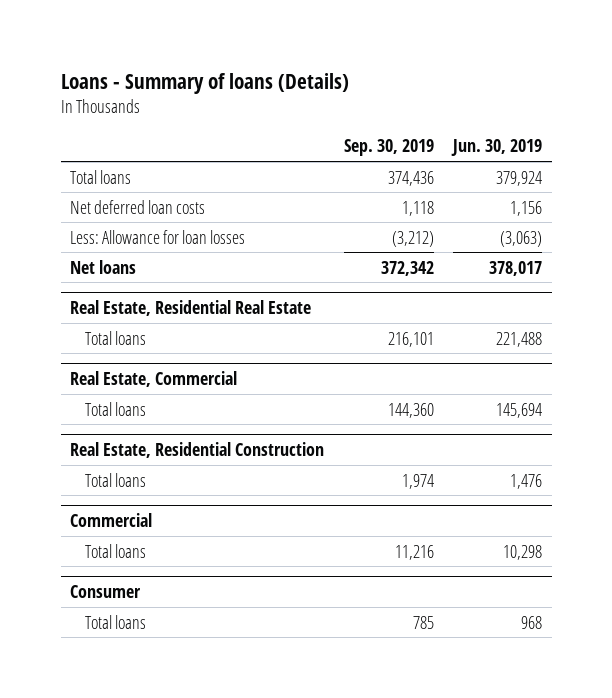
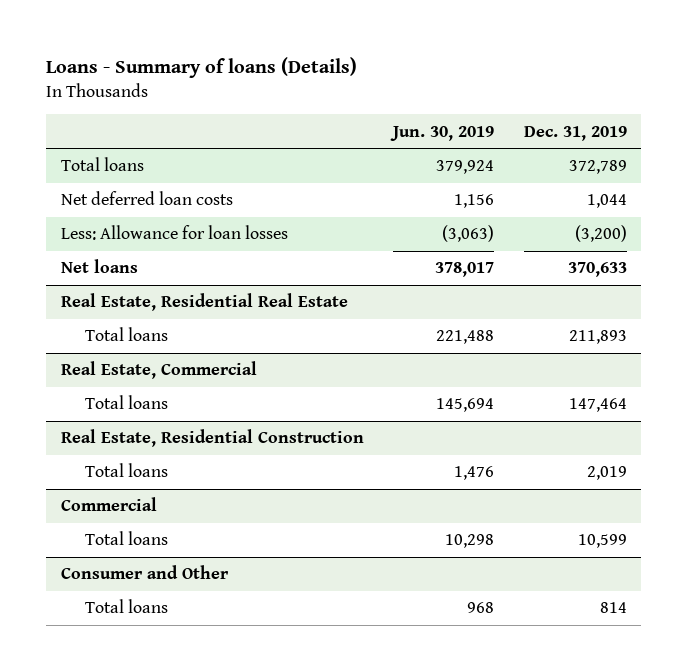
[343,139,434,157] Sep. 30, 2019 -> none
none -> [523,125,627,141] Dec. 31, 2019
[70,584,142,598] Consumer -> [60,565,229,580] Consumer and Other

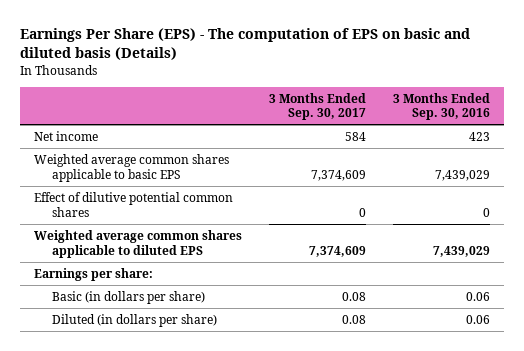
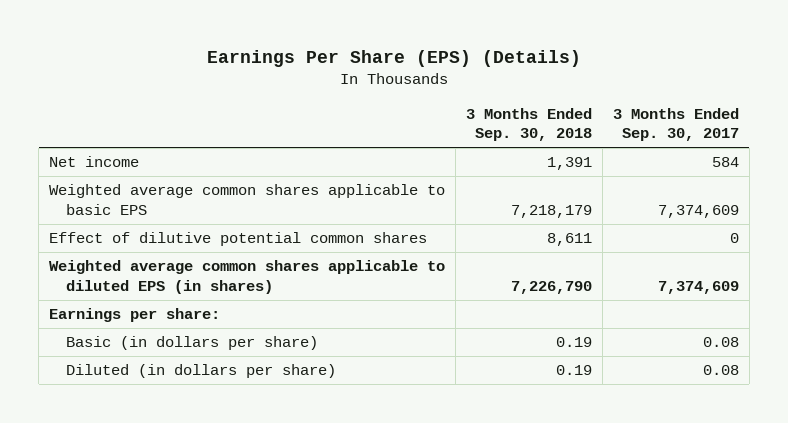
[20,28,471,61] Earnings Per Share (EPS) - The computation of EPS on basic and diluted basis (Details) -> [207,49,582,67] Earnings Per Share (EPS) (Details)
[393,92,491,121] 3 Months Ended Sep. 30, 2016 -> none
none -> [466,107,593,142] 3 Months Ended Sep. 30, 2018
[33,229,242,258] Weighted average common shares applicable to diluted EPS -> [49,260,446,295] Weighted average common shares applicable to diluted EPS (in shares)

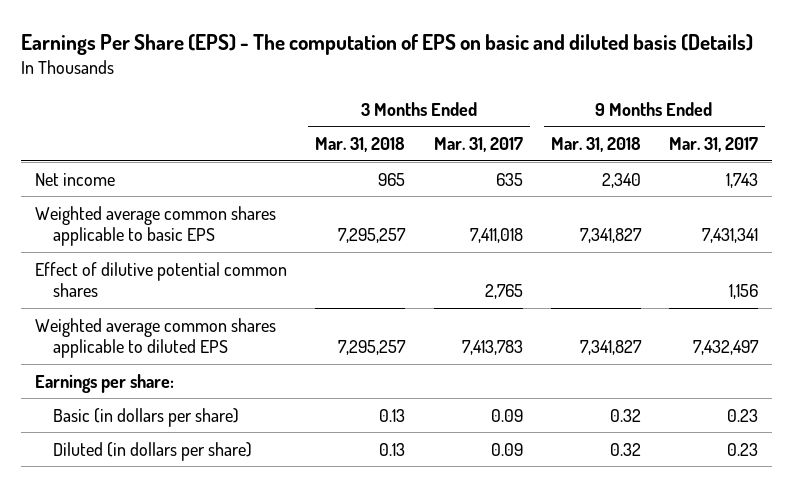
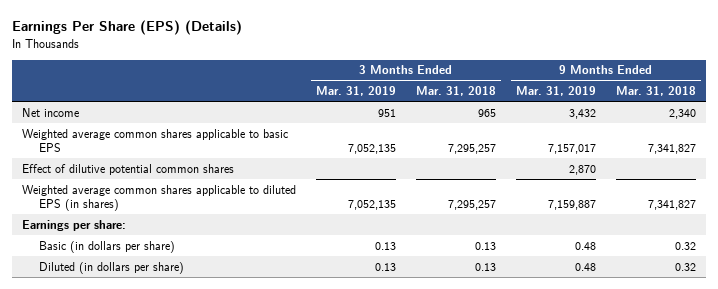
[21,33,754,55] Earnings Per Share (EPS) - The computation of EPS on basic and diluted basis (Details) -> [12,20,243,36] Earnings Per Share (EPS) (Details)
[433,137,523,153] Mar. 31, 2017 -> none
[668,137,758,153] Mar. 31, 2017 -> none
none -> [316,86,397,97] Mar. 31, 2019
none -> [516,86,597,97] Mar. 31, 2019
[35,317,277,359] Weighted average common shares applicable to diluted EPS -> [22,184,297,211] Weighted average common shares applicable to diluted EPS (in shares)

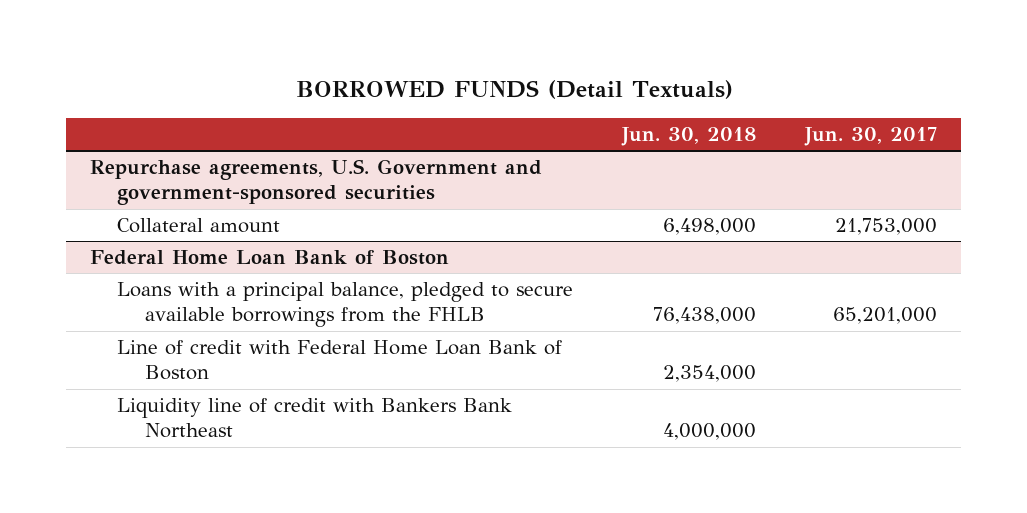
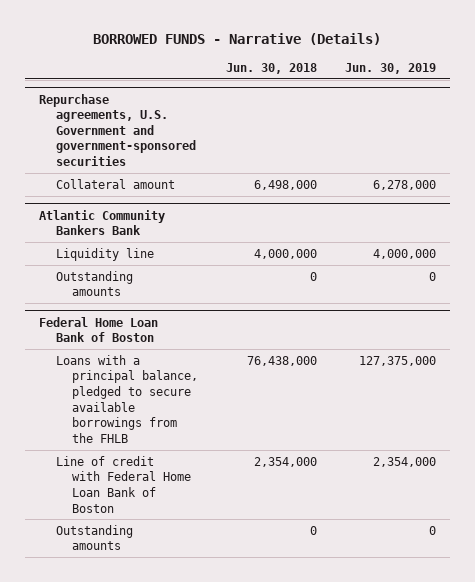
[295,80,733,100] BORROWED FUNDS (Detail Textuals) -> [93,33,382,46] BORROWED FUNDS - Narrative (Details)
[803,126,937,146] Jun. 30, 2017 -> none
none -> [344,62,436,74] Jun. 30, 2019
none -> [39,209,166,236] Atlantic Community Bankers Bank
none -> [55,247,154,261] Liquidity line
none -> [55,270,133,297] Outstanding amounts
[117,398,513,439] Liquidity line of credit with Bankers Bank Northeast -> none
none -> [55,524,133,551] Outstanding amounts

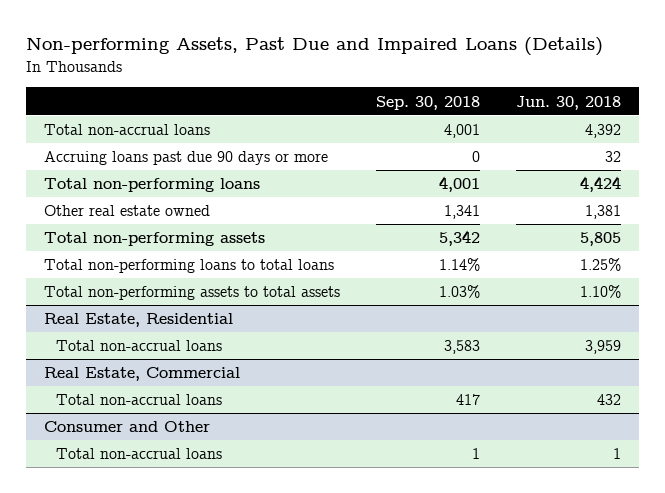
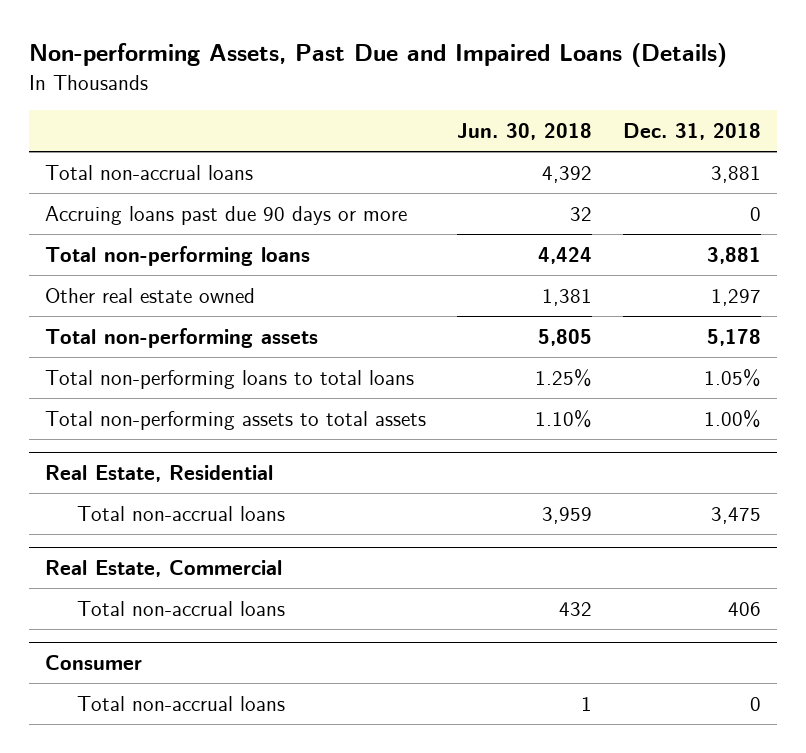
[375,95,480,110] Sep. 30, 2018 -> none
none -> [623,123,762,141] Dec. 31, 2018
[43,421,210,433] Consumer and Other -> [44,655,142,671] Consumer

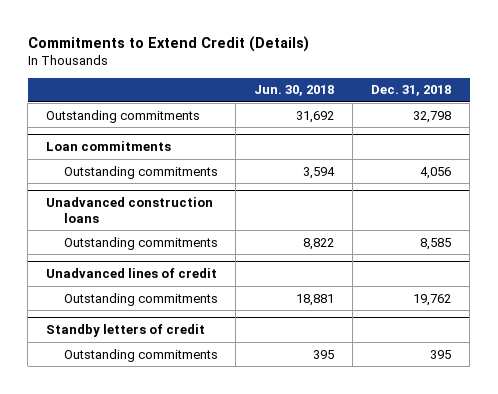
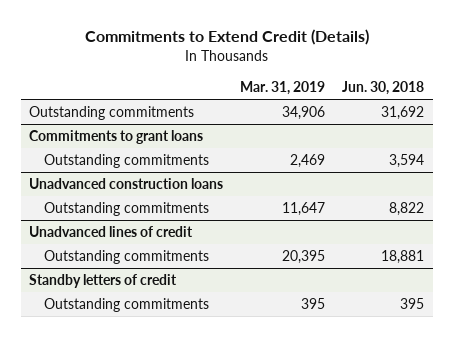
[371,85,452,97] Dec. 31, 2018 -> none
none -> [240,80,326,95] Mar. 31, 2019
[46,141,172,152] Loan commitments -> [29,130,204,145] Commitments to grant loans

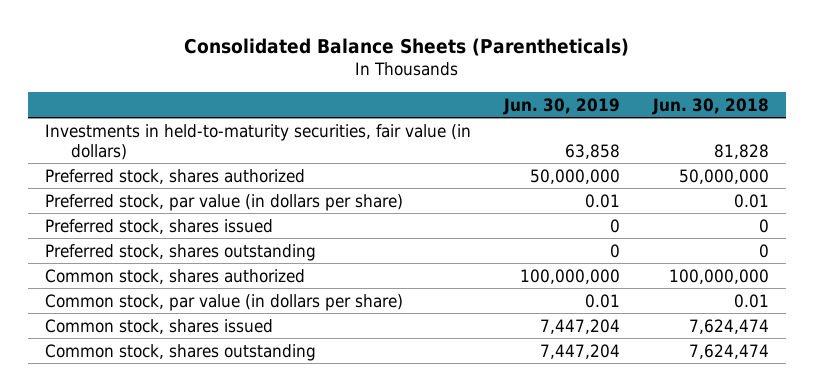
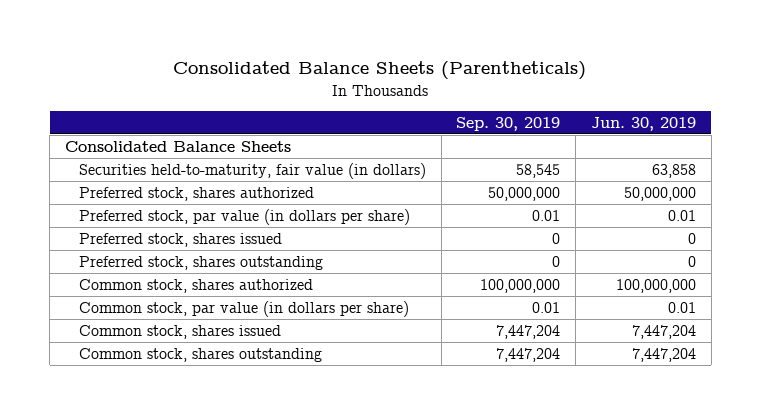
[652,97,770,115] Jun. 30, 2018 -> none
none -> [456,117,561,132] Sep. 30, 2019
none -> [65,140,292,152] Consolidated Balance Sheets
[44,123,471,160] Investments in held-to-maturity securities, fair value (in dollars) -> [78,162,426,179] Securities held-to-maturity, fair value (in dollars)

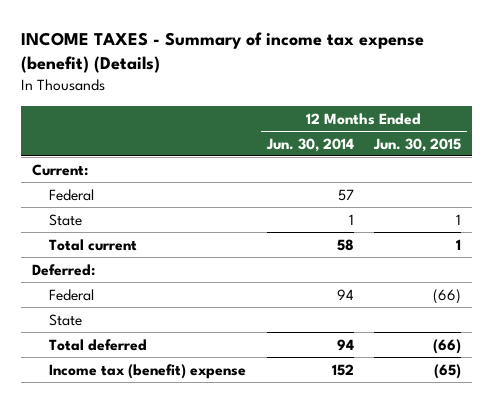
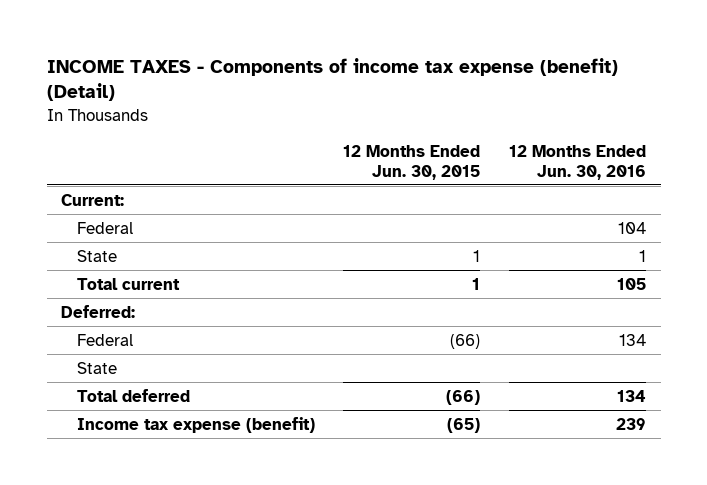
[21,32,425,74] INCOME TAXES - Summary of income tax expense (benefit) (Details) -> [46,57,618,102] INCOME TAXES - Components of income tax expense (benefit) (Detail)
[265,137,354,152] Jun. 30, 2014 -> none
none -> [509,145,647,180] 12 Months Ended Jun. 30, 2016
[48,363,246,379] Income tax (benefit) expense -> [76,416,315,433] Income tax expense (benefit)

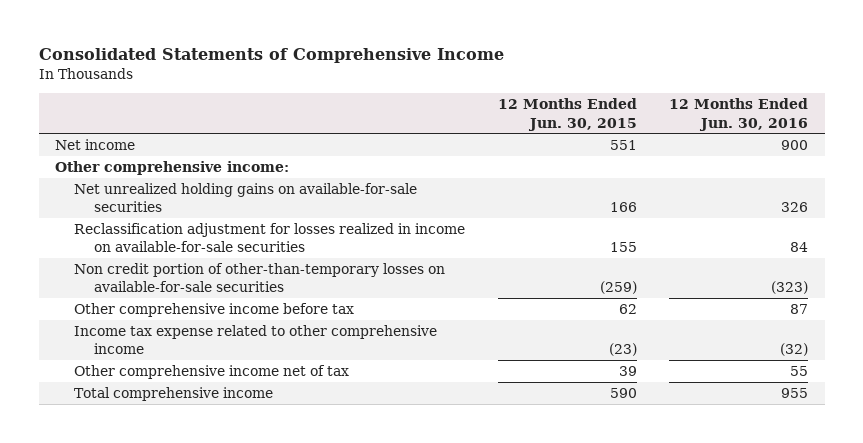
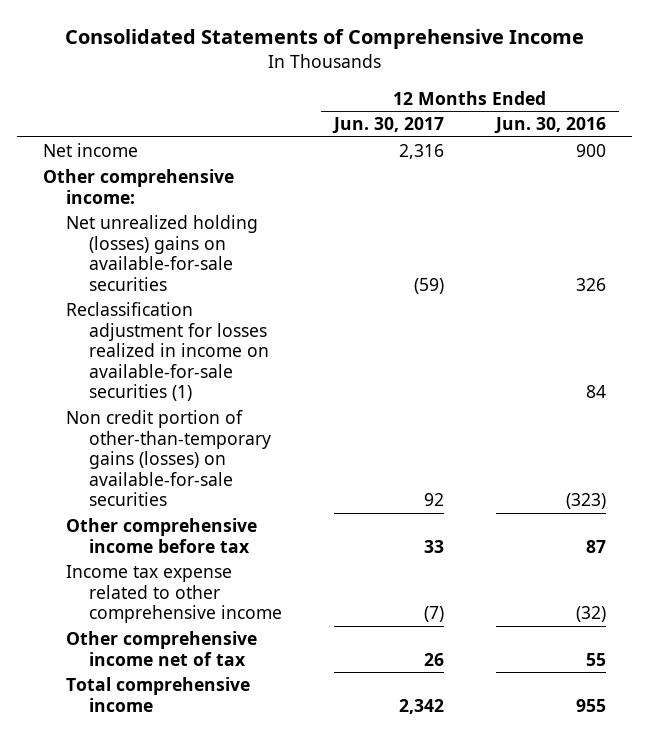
[497,98,637,131] 12 Months Ended Jun. 30, 2015 -> none
none -> [332,117,445,135] Jun. 30, 2017
[74,182,418,213] Net unrealized holding gains on available-for-sale securities -> [66,215,259,291] Net unrealized holding (losses) gains on available-for-sale securities
[74,222,466,253] Reclassification adjustment for losses realized in income on available-for-sale securities -> [66,302,270,402] Reclassification adjustment for losses realized in income on available-for-sale securities (1)
[74,262,446,293] Non credit portion of other-than-temporary losses on available-for-sale securities -> [66,410,272,507] Non credit portion of other-than-temporary gains (losses) on available-for-sale securities

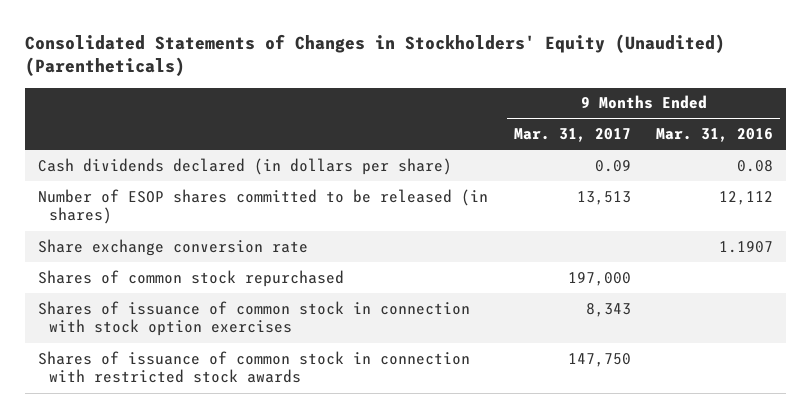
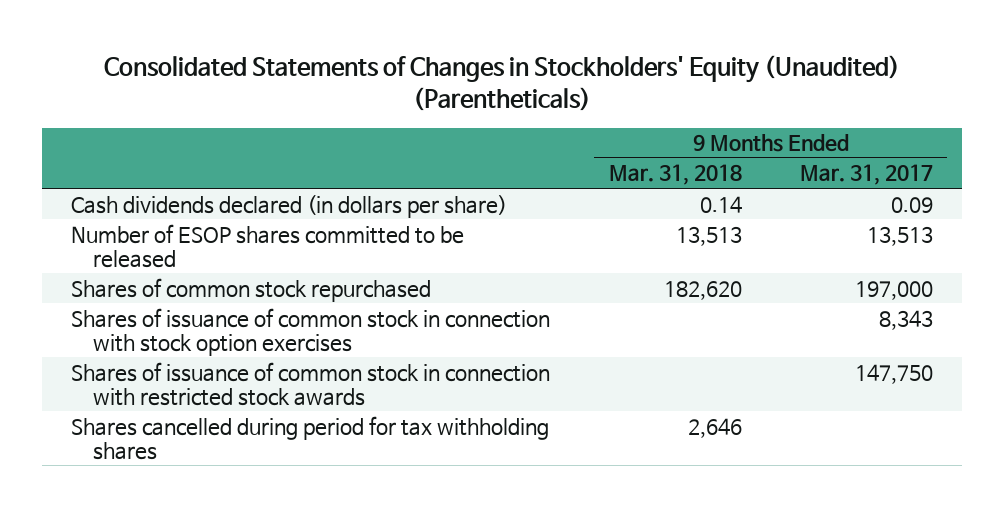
[656,128,774,143] Mar. 31, 2016 -> none
none -> [608,164,742,186] Mar. 31, 2018
[37,238,308,256] Share exchange conversion rate -> none
[37,188,488,225] Number of ESOP shares committed to be released (in shares) -> [71,223,465,268] Number of ESOP shares committed to be released
none -> [71,415,550,460] Shares cancelled during period for tax withholding shares

